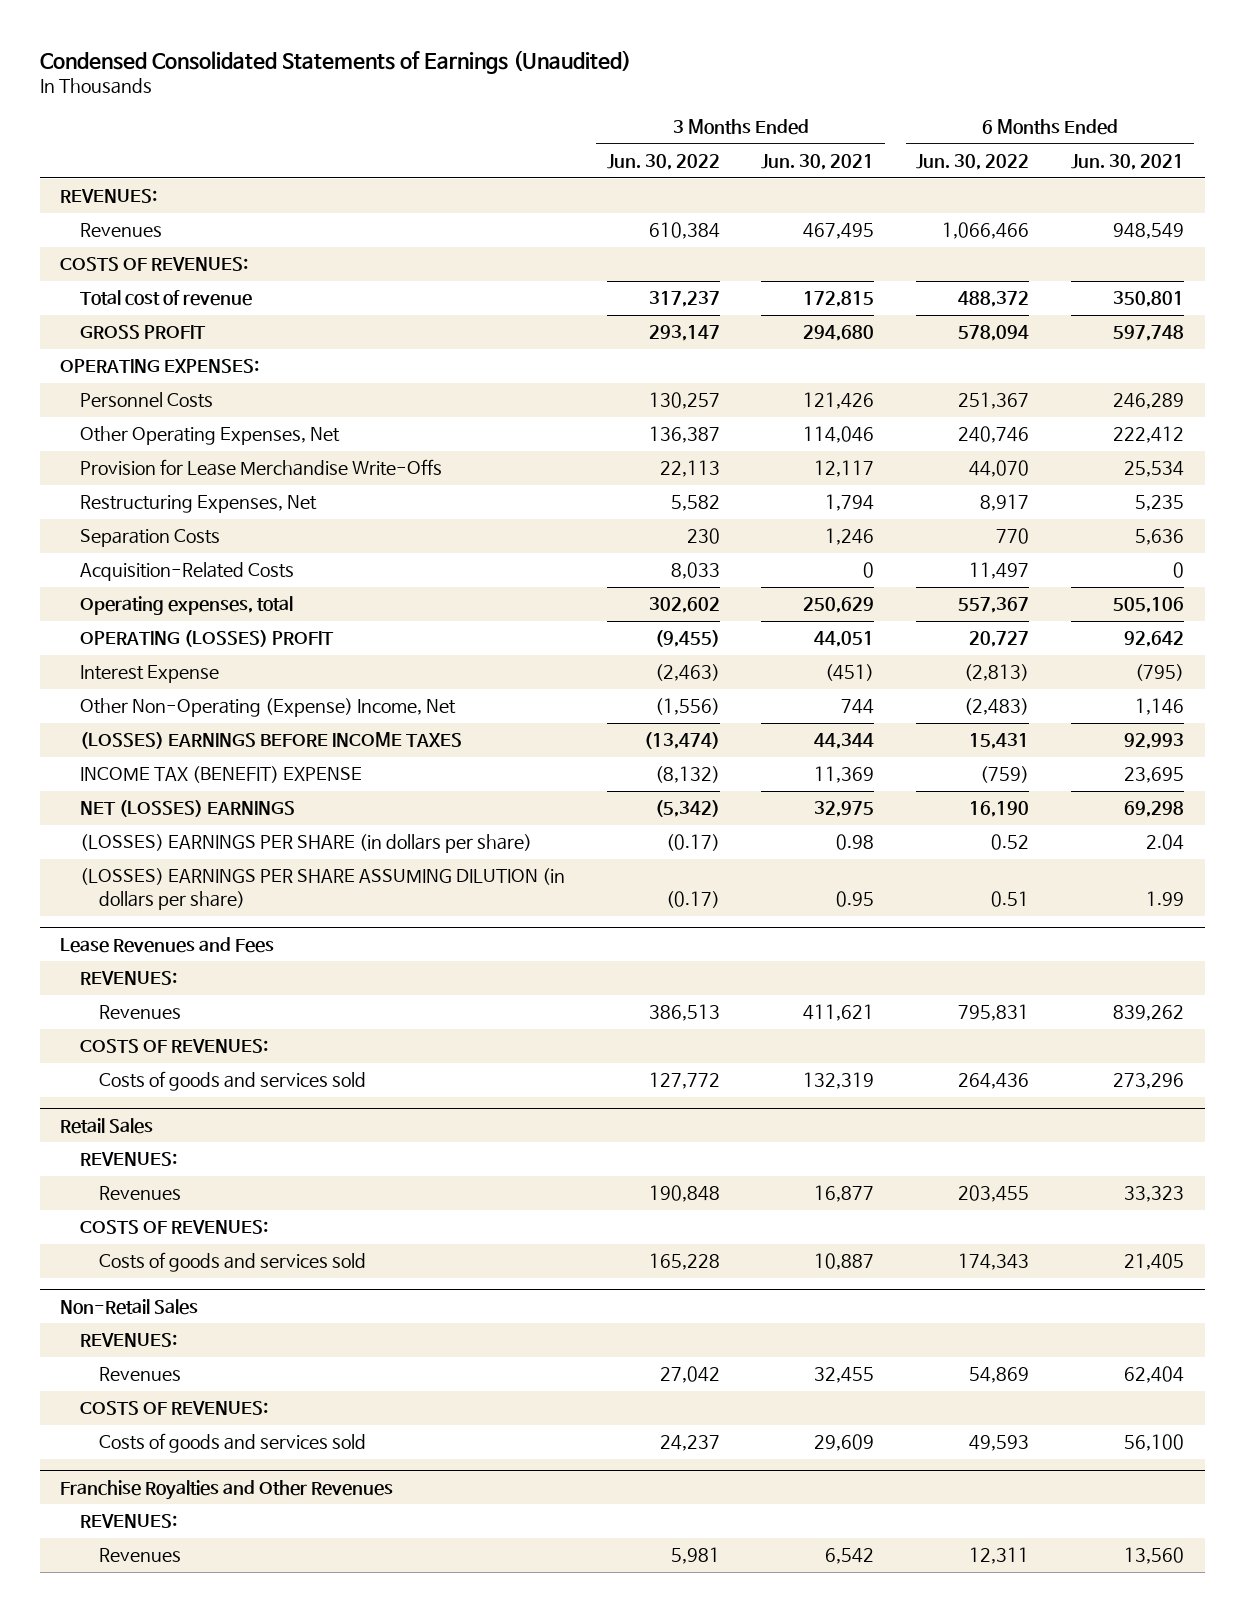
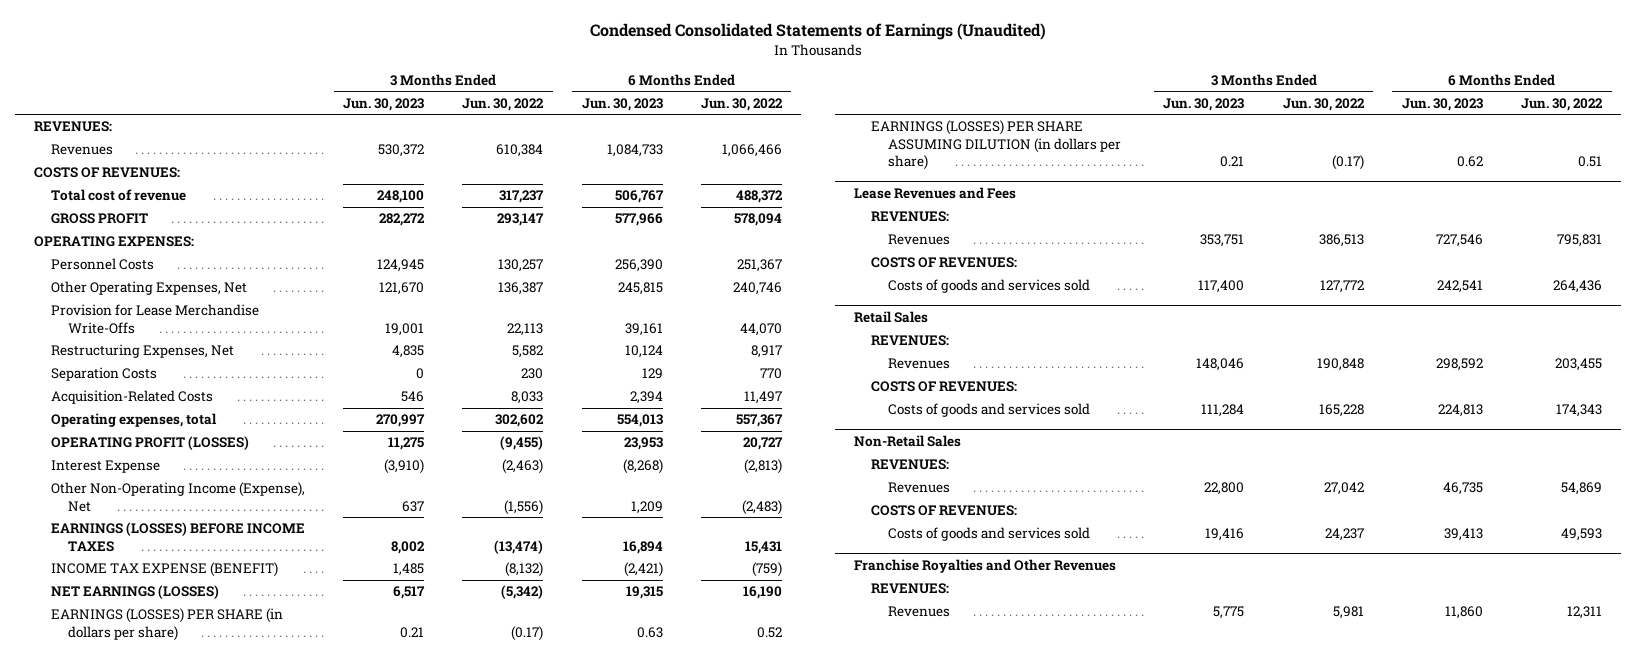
[761,154,875,171] Jun. 30, 2021 -> none
[1071,154,1185,171] Jun. 30, 2021 -> none
none -> [343,97,425,111] Jun. 30, 2023
none -> [581,97,663,111] Jun. 30, 2023
[79,630,334,648] OPERATING (LOSSES) PROFIT -> [50,436,249,451] OPERATING PROFIT (LOSSES)
[79,698,456,718] Other Non-Operating (Expense) Income, Net -> [50,482,305,512] Other Non-Operating Income (Expense), Net
[79,732,462,750] (LOSSES) EARNINGS BEFORE INCOME TAXES -> [50,522,305,552] EARNINGS (LOSSES) BEFORE INCOME TAXES
[79,766,362,784] INCOME TAX (BENEFIT) EXPENSE -> [50,562,278,578] INCOME TAX EXPENSE (BENEFIT)
[79,800,295,818] NET (LOSSES) EARNINGS -> [50,585,219,600] NET EARNINGS (LOSSES)
[79,834,532,854] (LOSSES) EARNINGS PER SHARE (in dollars per share) -> [50,608,283,641] EARNINGS (LOSSES) PER SHARE (in dollars per share)
[79,868,565,911] (LOSSES) EARNINGS PER SHARE ASSUMING DILUTION (in dollars per share) -> [871,120,1121,171] EARNINGS (LOSSES) PER SHARE ASSUMING DILUTION (in dollars per share)

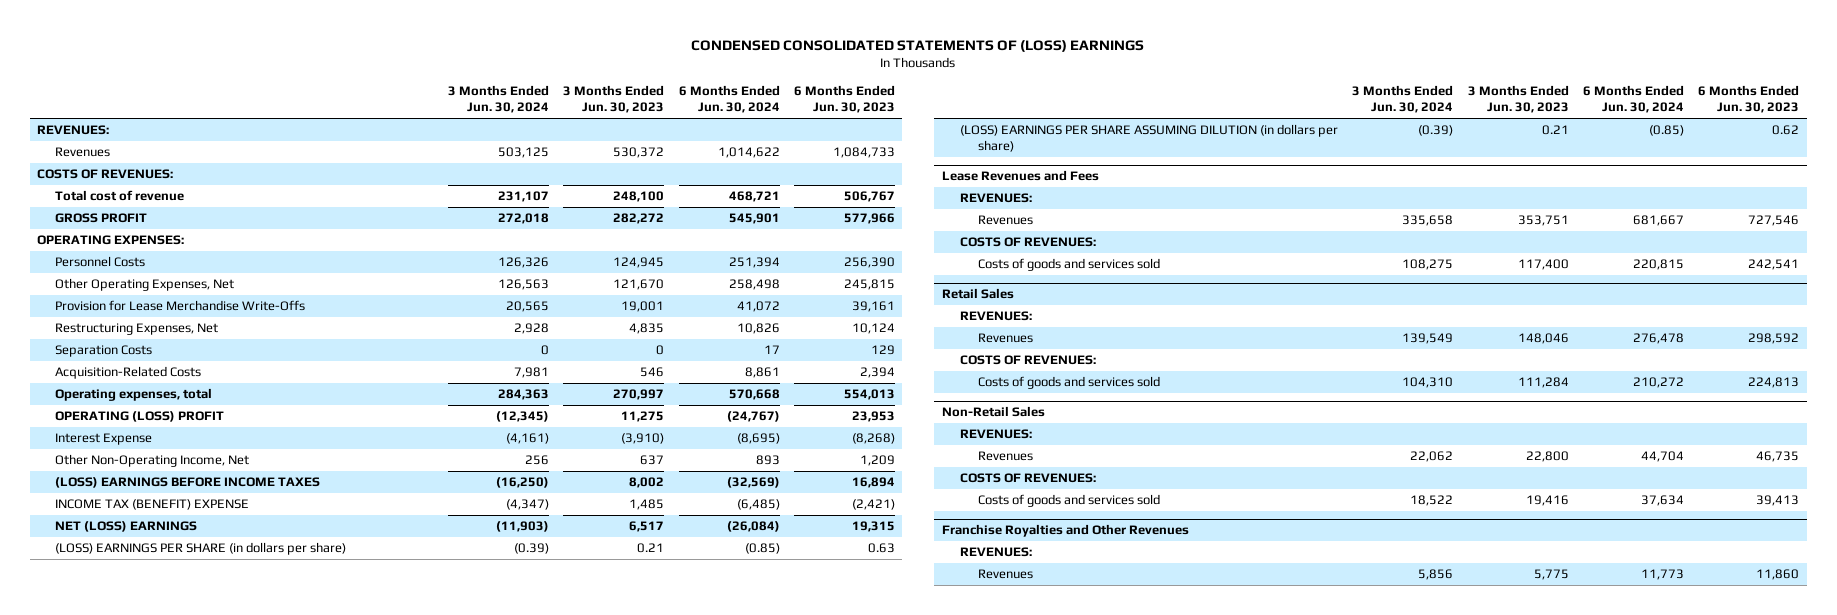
[590,23,1047,41] Condensed Consolidated Statements of Earnings (Unaudited) -> [691,40,1145,53] CONDENSED CONSOLIDATED STATEMENTS OF (LOSS) EARNINGS
[462,97,545,111] Jun. 30, 2022 -> none
[700,97,783,111] Jun. 30, 2022 -> none
none -> [447,85,549,114] 3 Months Ended Jun. 30, 2024
none -> [678,85,780,114] 6 Months Ended Jun. 30, 2024
[50,436,249,451] OPERATING PROFIT (LOSSES) -> [55,411,225,423] OPERATING (LOSS) PROFIT
[50,482,305,512] Other Non-Operating Income (Expense), Net -> [55,454,250,468] Other Non-Operating Income, Net
[50,522,305,552] EARNINGS (LOSSES) BEFORE INCOME TAXES -> [55,477,321,489] (LOSS) EARNINGS BEFORE INCOME TAXES
[50,562,278,578] INCOME TAX EXPENSE (BENEFIT) -> [55,499,250,511] INCOME TAX (BENEFIT) EXPENSE
[50,585,219,600] NET EARNINGS (LOSSES) -> [55,521,198,533] NET (LOSS) EARNINGS
[50,608,283,641] EARNINGS (LOSSES) PER SHARE (in dollars per share) -> [55,542,347,556] (LOSS) EARNINGS PER SHARE (in dollars per share)
[871,120,1121,171] EARNINGS (LOSSES) PER SHARE ASSUMING DILUTION (in dollars per share) -> [959,124,1338,153] (LOSS) EARNINGS PER SHARE ASSUMING DILUTION (in dollars per share)

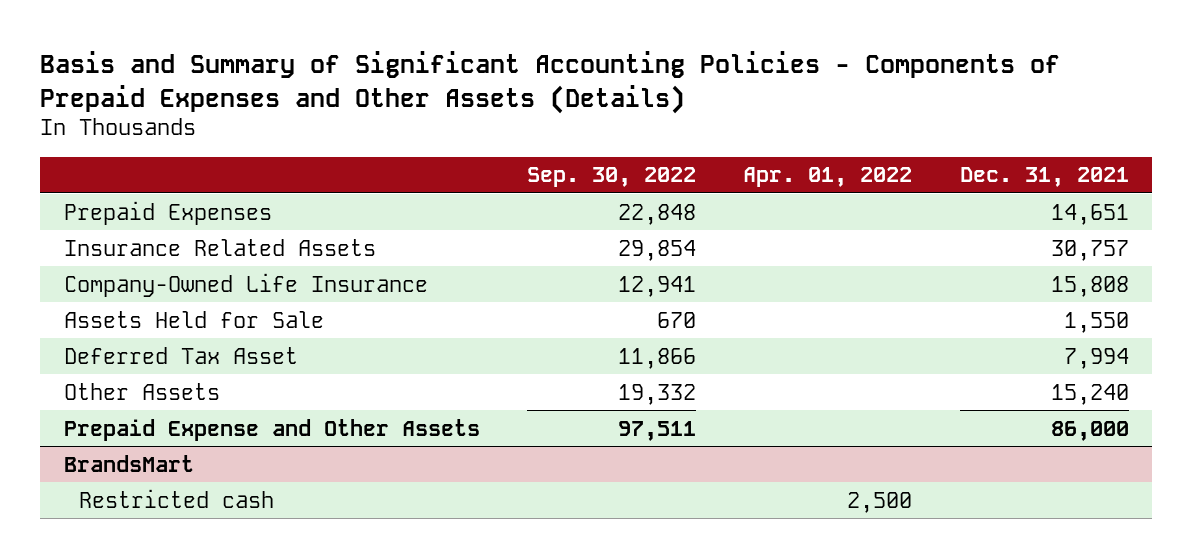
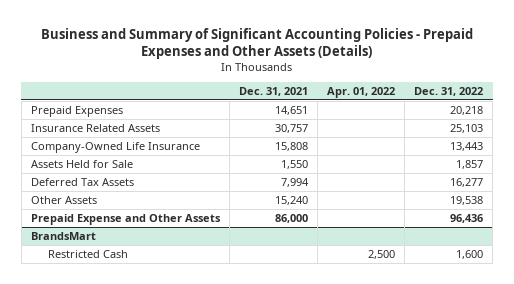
[40,51,1061,114] Basis and Summary of Significant Accounting Policies - Components of Prepaid Expenses and Other Assets (Details) -> [41,27,474,59] Business and Summary of Significant Accounting Policies - Prepaid Expenses and Other Assets (Details)
[527,167,697,188] Sep. 30, 2022 -> none
none -> [414,86,484,96] Dec. 31, 2022
[63,346,298,364] Deferred Tax Asset -> [30,177,134,186] Deferred Tax Assets
[79,488,275,508] Restricted cash -> [48,249,129,258] Restricted Cash

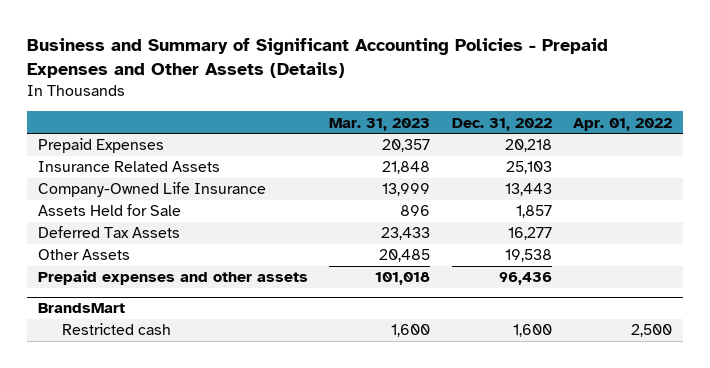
[239,86,309,96] Dec. 31, 2021 -> none
none -> [329,117,431,131] Mar. 31, 2023
[30,213,221,225] Prepaid Expense and Other Assets -> [37,270,308,286] Prepaid expenses and other assets
[48,249,129,258] Restricted Cash -> [62,323,172,336] Restricted cash

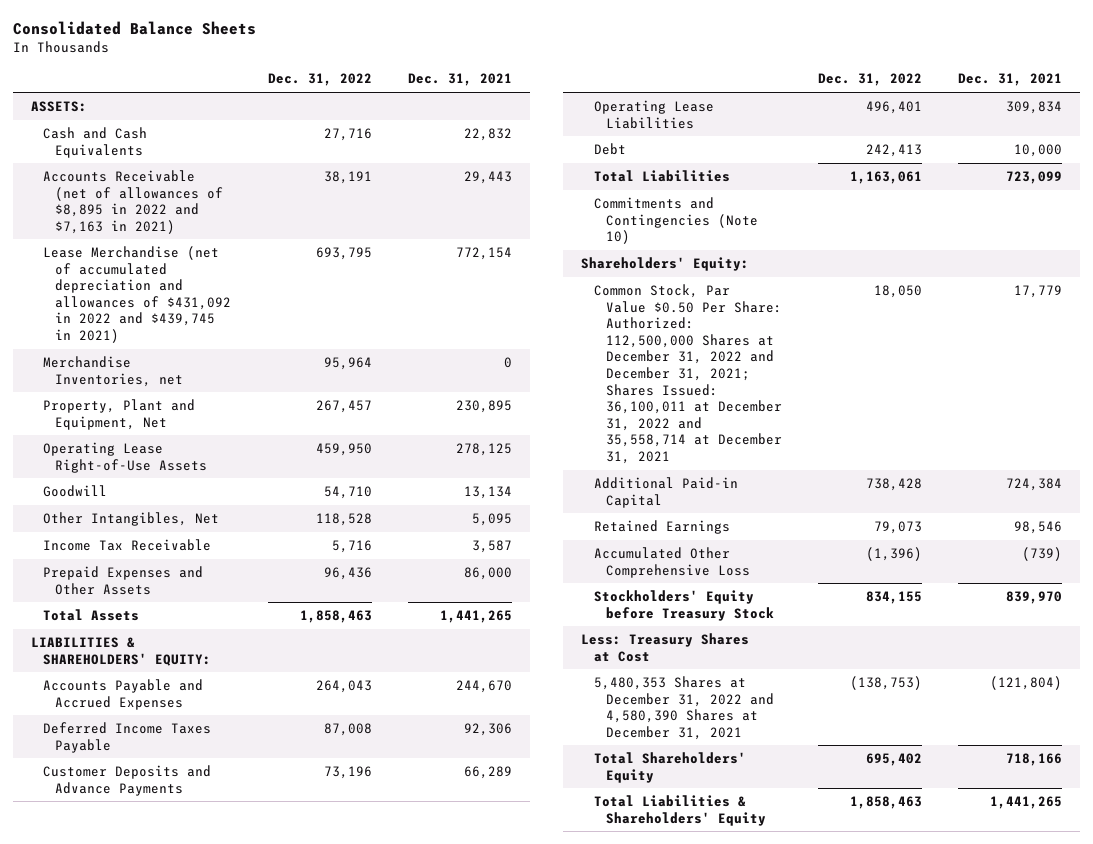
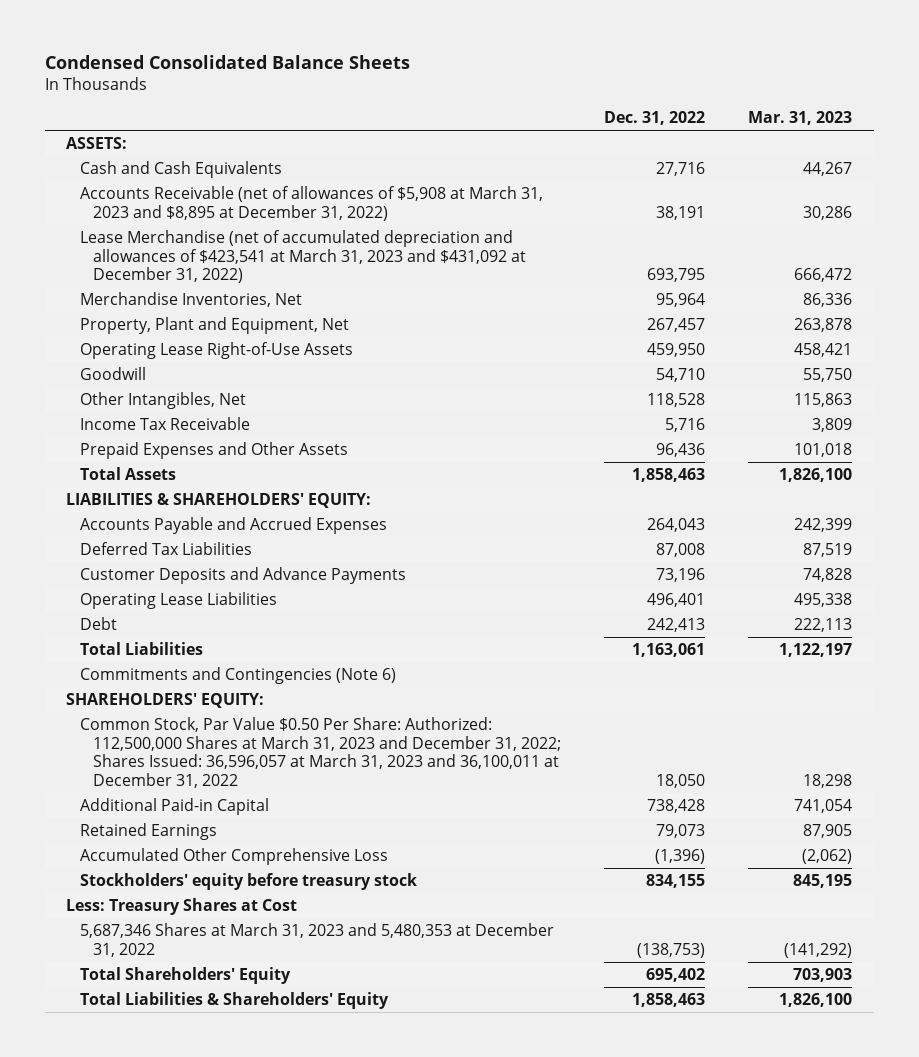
[13,20,257,35] Consolidated Balance Sheets -> [44,54,410,69] Condensed Consolidated Balance Sheets
[407,73,512,87] Dec. 31, 2021 -> none
none -> [748,111,853,126] Mar. 31, 2023
[43,169,224,234] Accounts Receivable (net of allowances of $8,895 in 2022 and $7,163 in 2021) -> [79,186,543,221] Accounts Receivable (net of allowances of $5,908 at March 31, 2023 and $8,895 at December 31, 2022)
[43,245,232,344] Lease Merchandise (net of accumulated depreciation and allowances of $431,092 in 2022 and $439,745 in 2021) -> [79,230,526,284] Lease Merchandise (net of accumulated depreciation and allowances of $423,541 at March 31, 2023 and $431,092 at December 31, 2022)
[43,355,184,387] Merchandise Inventories, net -> [79,292,302,308] Merchandise Inventories, Net
[43,721,212,753] Deferred Income Taxes Payable -> [79,542,252,556] Deferred Tax Liabilities
[593,196,758,245] Commitments and Contingencies (Note 10) -> [79,667,396,685] Commitments and Contingencies (Note 6)
[581,256,750,271] Shareholders' Equity: -> [66,693,265,709] SHAREHOLDERS' EQUITY:
[593,283,782,465] Common Stock, Par Value $0.50 Per Share: Authorized: 112,500,000 Shares at December 31, 2022 and December 31, 2021; Shares Issued: 36,100,011 at December 31, 2022 and 35,558,714 at December 31, 2021 -> [79,717,561,788] Common Stock, Par Value $0.50 Per Share: Authorized: 112,500,000 Shares at March 31, 2023 and December 31, 2022; Shares Issued: 36,596,057 at March 31, 2023 and 36,100,011 at December 31, 2022
[593,589,774,621] Stockholders' Equity before Treasury Stock -> [79,873,417,891] Stockholders' equity before treasury stock
[593,675,774,740] 5,480,353 Shares at December 31, 2022 and 4,580,390 Shares at December 31, 2021 -> [79,923,554,957] 5,687,346 Shares at March 31, 2023 and 5,480,353 at December 31, 2022

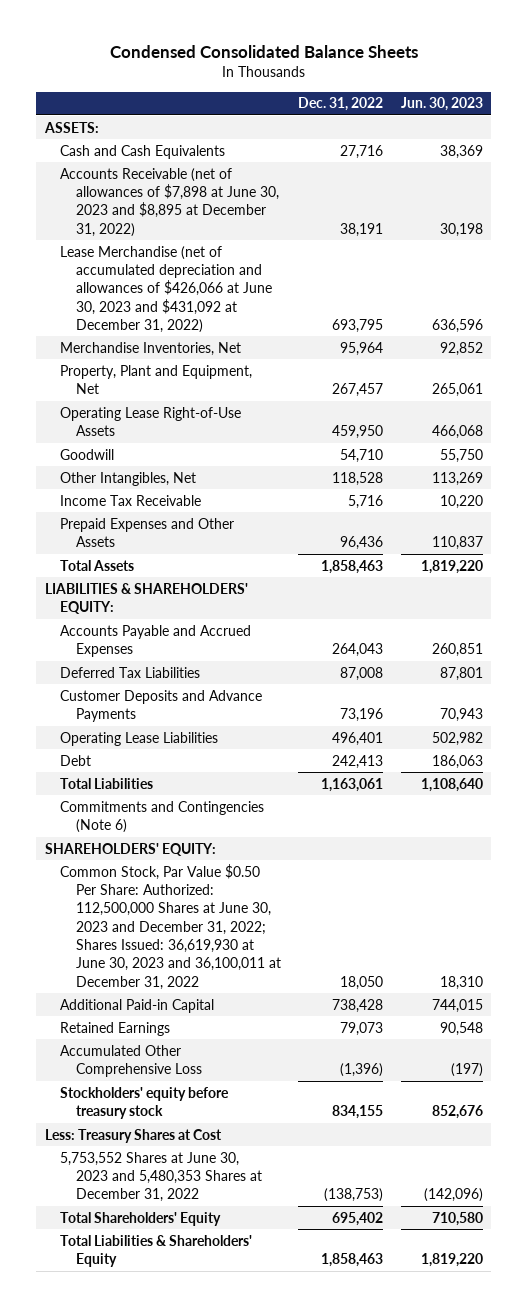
[748,111,853,126] Mar. 31, 2023 -> none
none -> [400,97,483,112] Jun. 30, 2023
[79,186,543,221] Accounts Receivable (net of allowances of $5,908 at March 31, 2023 and $8,895 at December 31, 2022) -> [60,167,279,237] Accounts Receivable (net of allowances of $7,898 at June 30, 2023 and $8,895 at December 31, 2022)
[79,230,526,284] Lease Merchandise (net of accumulated depreciation and allowances of $423,541 at March 31, 2023 and $431,092 at December 31, 2022) -> [60,245,272,333] Lease Merchandise (net of accumulated depreciation and allowances of $426,066 at June 30, 2023 and $431,092 at December 31, 2022)
[79,717,561,788] Common Stock, Par Value $0.50 Per Share: Authorized: 112,500,000 Shares at March 31, 2023 and December 31, 2022; Shares Issued: 36,596,057 at March 31, 2023 and 36,100,011 at December 31, 2022 -> [60,863,281,990] Common Stock, Par Value $0.50 Per Share: Authorized: 112,500,000 Shares at June 30, 2023 and December 31, 2022; Shares Issued: 36,619,930 at June 30, 2023 and 36,100,011 at December 31, 2022
[79,923,554,957] 5,687,346 Shares at March 31, 2023 and 5,480,353 at December 31, 2022 -> [60,1151,262,1203] 5,753,552 Shares at June 30, 2023 and 5,480,353 Shares at December 31, 2022

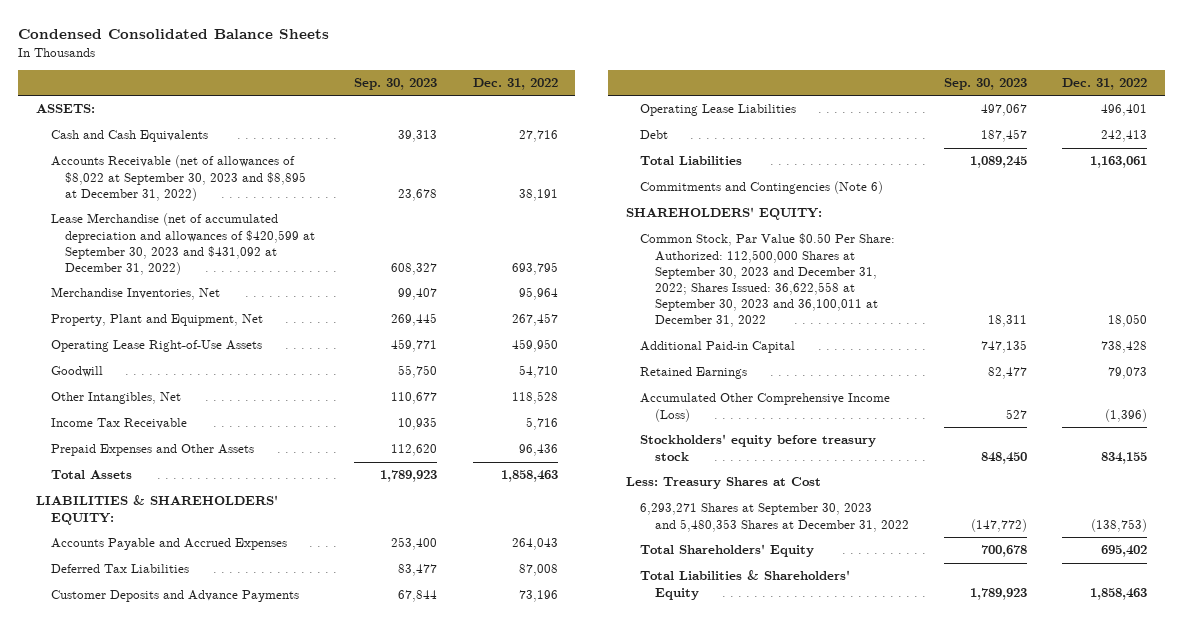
[400,97,483,112] Jun. 30, 2023 -> none
none -> [354,78,438,91] Sep. 30, 2023
[60,167,279,237] Accounts Receivable (net of allowances of $7,898 at June 30, 2023 and $8,895 at December 31, 2022) -> [50,155,306,201] Accounts Receivable (net of allowances of $8,022 at September 30, 2023 and $8,895 at December 31, 2022)
[60,245,272,333] Lease Merchandise (net of accumulated depreciation and allowances of $426,066 at June 30, 2023 and $431,092 at December 31, 2022) -> [50,213,315,275] Lease Merchandise (net of accumulated depreciation and allowances of $420,599 at September 30, 2023 and $431,092 at December 31, 2022)
[60,863,281,990] Common Stock, Par Value $0.50 Per Share: Authorized: 112,500,000 Shares at June 30, 2023 and December 31, 2022; Shares Issued: 36,619,930 at June 30, 2023 and 36,100,011 at December 31, 2022 -> [640,233,896,328] Common Stock, Par Value $0.50 Per Share: Authorized: 112,500,000 Shares at September 30, 2023 and December 31, 2022; Shares Issued: 36,622,558 at September 30, 2023 and 36,100,011 at December 31, 2022
[60,1044,202,1078] Accumulated Other Comprehensive Loss -> [640,393,891,422] Accumulated Other Comprehensive Income (Loss)
[60,1151,262,1203] 5,753,552 Shares at June 30, 2023 and 5,480,353 Shares at December 31, 2022 -> [640,503,909,532] 6,293,271 Shares at September 30, 2023 and 5,480,353 Shares at December 31, 2022

